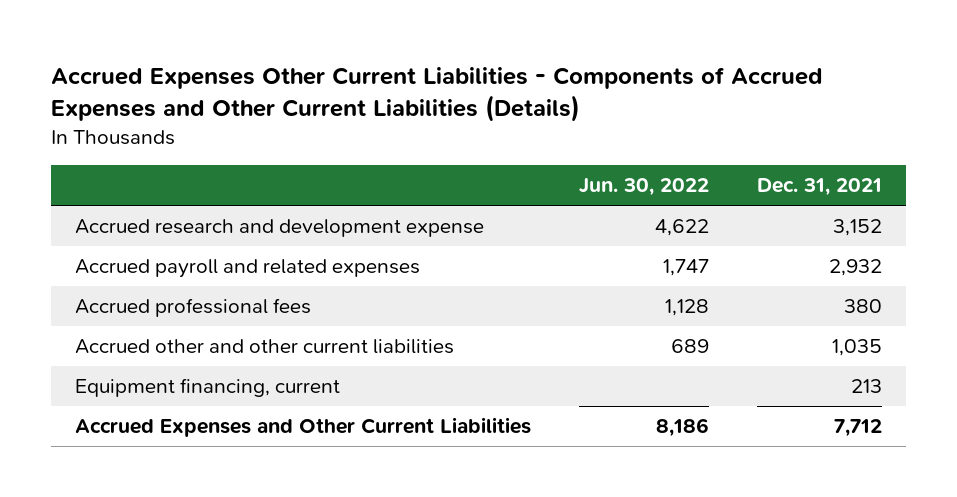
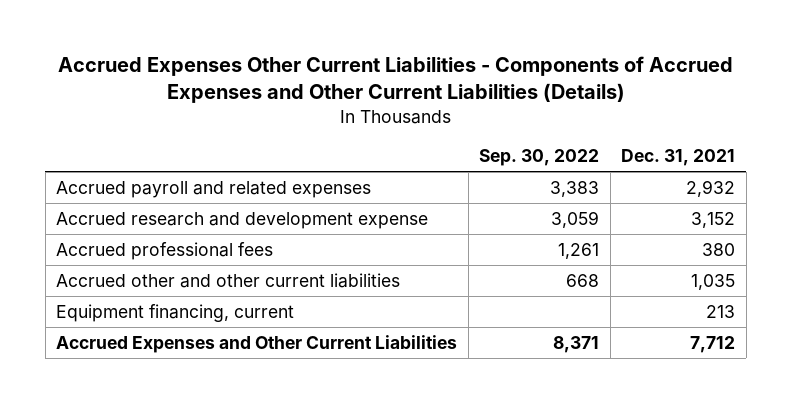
[579,177,710,196] Jun. 30, 2022 -> none
none -> [479,149,600,167] Sep. 30, 2022
[75,219,485,238] Accrued research and development expense -> [56,211,429,229] Accrued research and development expense

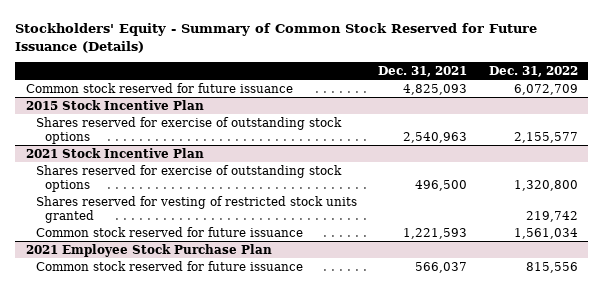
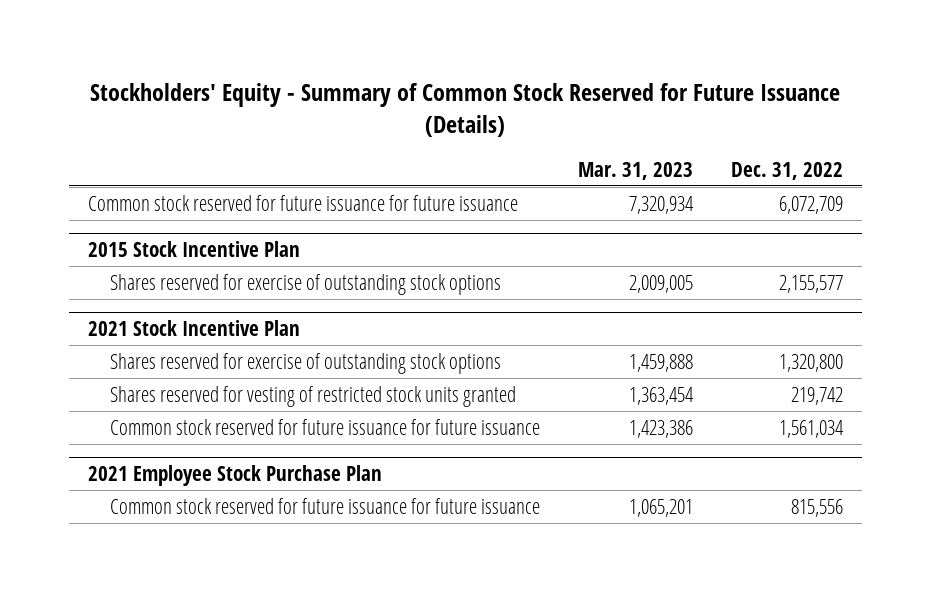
[378,65,468,77] Dec. 31, 2021 -> none
none -> [577,161,693,180] Mar. 31, 2023
[26,82,294,93] Common stock reserved for future issuance -> [87,194,518,211] Common stock reserved for future issuance for future issuance
[35,226,303,237] Common stock reserved for future issuance -> [109,418,540,435] Common stock reserved for future issuance for future issuance
[35,260,303,271] Common stock reserved for future issuance -> [109,497,540,514] Common stock reserved for future issuance for future issuance

